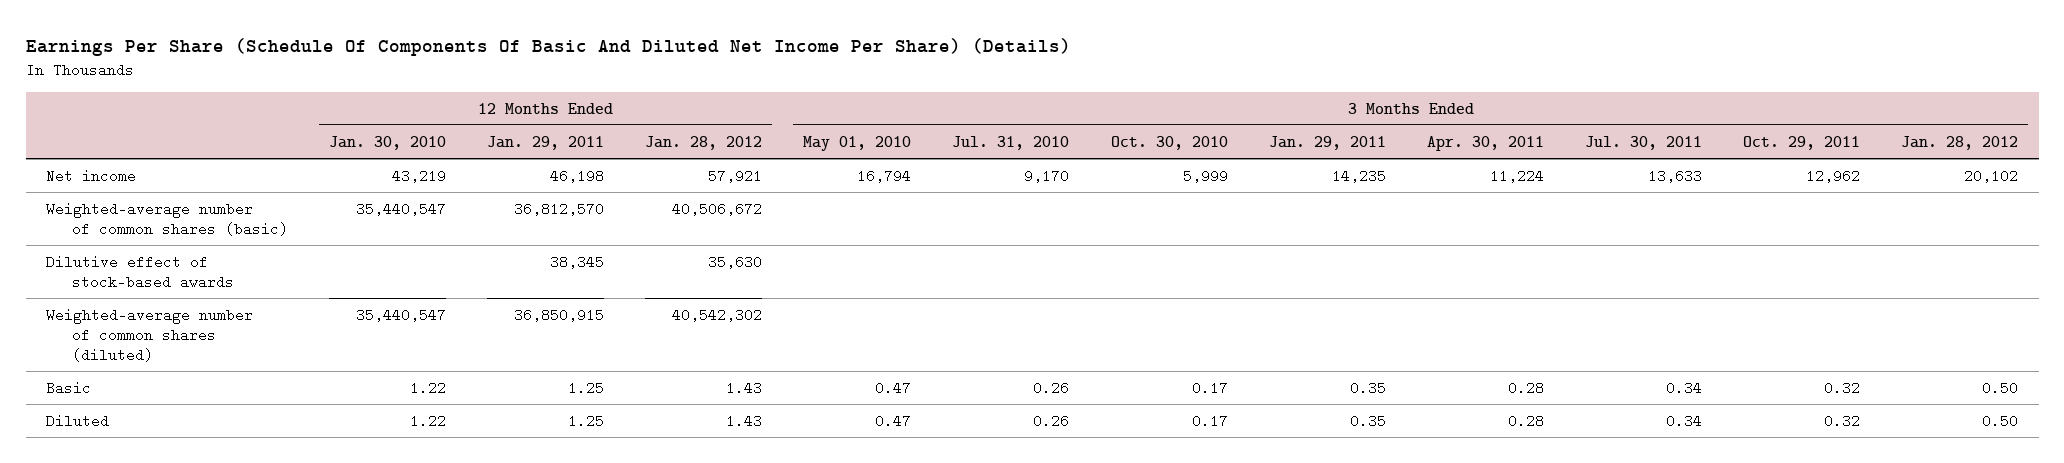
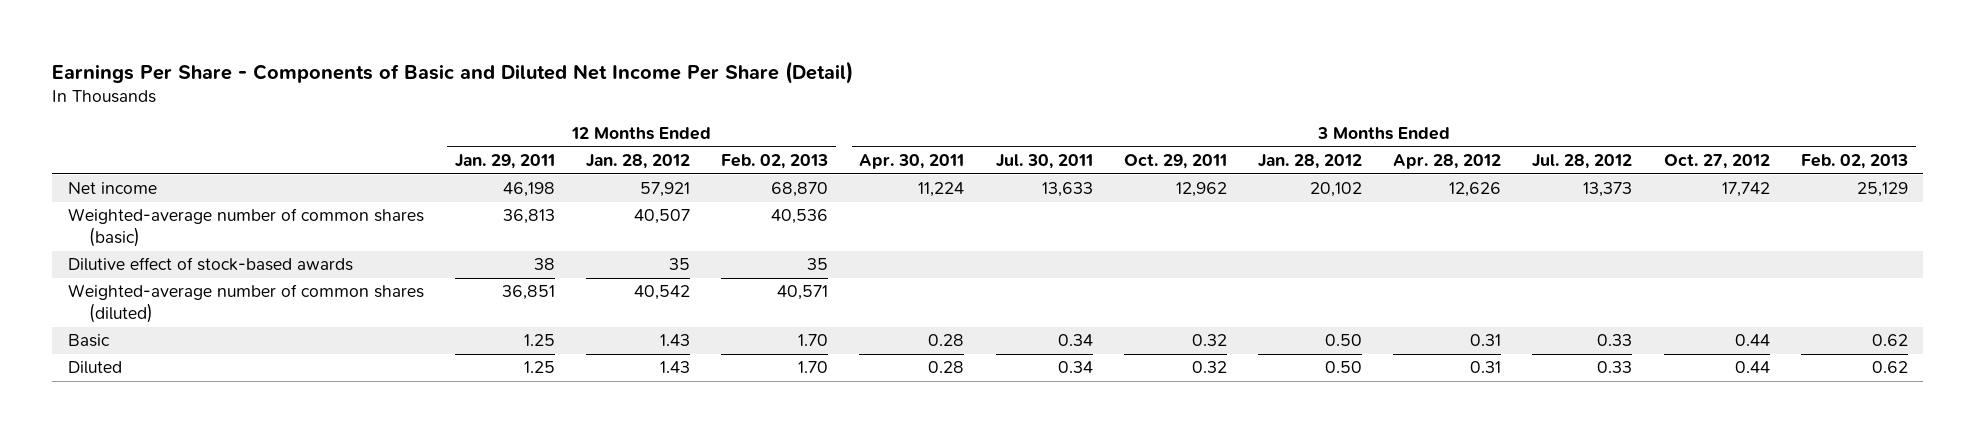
[25,38,1071,57] Earnings Per Share (Schedule Of Components Of Basic And Diluted Net Income Per Share) (Details) -> [52,61,854,85] Earnings Per Share - Components of Basic and Diluted Net Income Per Share (Detail)
[328,135,446,150] Jan. 30, 2010 -> none
[803,135,912,151] May 01, 2010 -> none
[952,135,1070,150] Jul. 31, 2010 -> none
[1110,135,1228,150] Oct. 30, 2010 -> none
[1268,135,1386,150] Jan. 29, 2011 -> none
none -> [721,154,829,170] Feb. 02, 2013
none -> [1393,154,1502,170] Apr. 28, 2012
none -> [1532,154,1633,170] Jul. 28, 2012
none -> [1663,154,1770,170] Oct. 27, 2012
none -> [1800,154,1908,170] Feb. 02, 2013
[514,201,605,216] 36,812,570 -> [502,209,555,225] 36,813
[672,201,763,216] 40,506,672 -> [634,209,691,225] 40,507
[550,254,605,269] 38,345 -> [533,258,555,271] 38
[708,254,763,269] 35,630 -> [669,258,691,271] 35
[514,307,605,322] 36,850,915 -> [501,285,555,301] 36,851
[672,307,763,322] 40,542,302 -> [634,285,691,301] 40,542

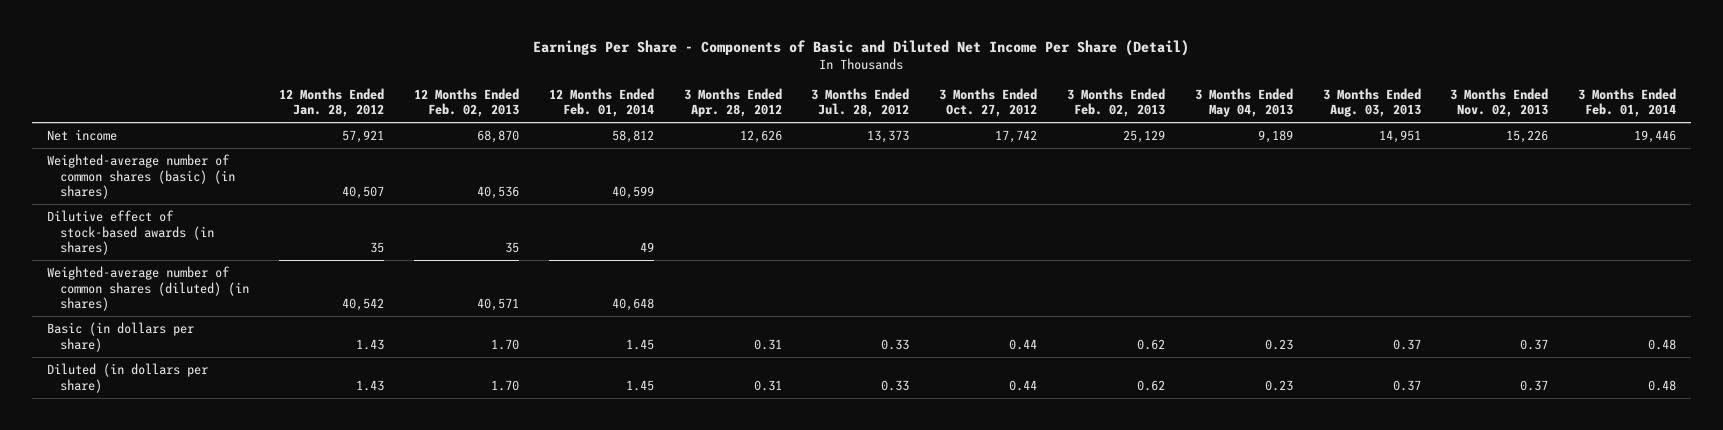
[454,154,555,170] Jan. 29, 2011 -> none
[859,154,965,170] Apr. 30, 2011 -> none
[995,154,1093,170] Jul. 30, 2011 -> none
[1123,154,1227,170] Oct. 29, 2011 -> none
[1257,154,1362,170] Jan. 28, 2012 -> none
none -> [548,87,654,118] 12 Months Ended Feb. 01, 2014
none -> [1194,87,1293,118] 3 Months Ended May 04, 2013
none -> [1322,87,1421,118] 3 Months Ended Aug. 03, 2013
none -> [1450,87,1549,118] 3 Months Ended Nov. 02, 2013
none -> [1578,87,1677,118] 3 Months Ended Feb. 01, 2014
[67,208,424,248] Weighted-average number of common shares (basic) -> [46,153,236,200] Weighted-average number of common shares (basic) (in shares)
[67,257,353,272] Dilutive effect of stock-based awards -> [46,209,215,256] Dilutive effect of stock-based awards (in shares)
[67,284,424,324] Weighted-average number of common shares (diluted) -> [46,265,250,312] Weighted-average number of common shares (diluted) (in shares)
[67,334,110,348] Basic -> [46,321,194,352] Basic (in dollars per share)
[67,361,122,375] Diluted -> [46,362,208,393] Diluted (in dollars per share)

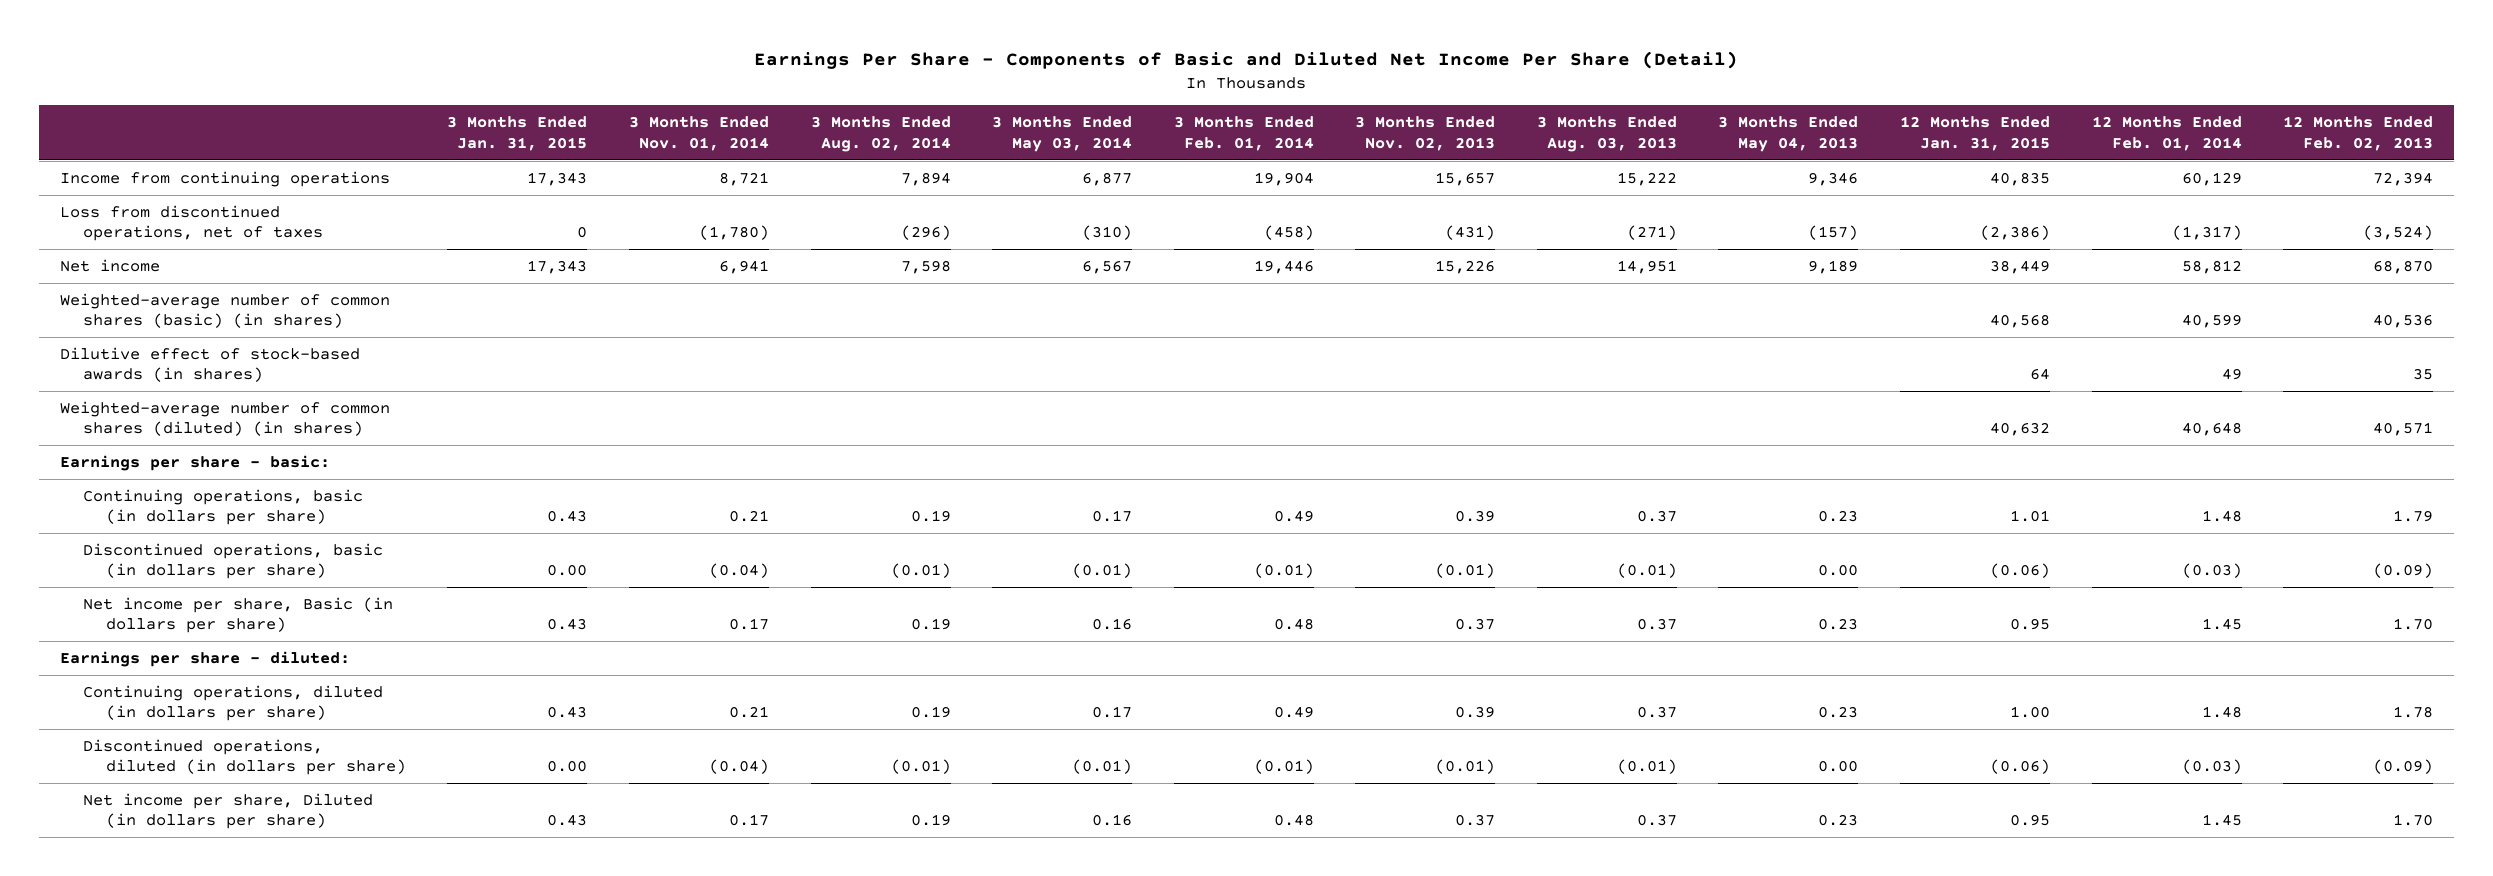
[279,87,385,118] 12 Months Ended Jan. 28, 2012 -> none
[683,87,782,118] 3 Months Ended Apr. 28, 2012 -> none
[811,87,910,118] 3 Months Ended Jul. 28, 2012 -> none
[939,87,1038,118] 3 Months Ended Oct. 27, 2012 -> none
[1066,87,1165,118] 3 Months Ended Feb. 02, 2013 -> none
none -> [447,116,588,151] 3 Months Ended Jan. 31, 2015
none -> [629,116,770,151] 3 Months Ended Nov. 01, 2014
none -> [810,116,951,152] 3 Months Ended Aug. 02, 2014
none -> [992,116,1133,152] 3 Months Ended May 03, 2014
none -> [1899,116,2050,151] 12 Months Ended Jan. 31, 2015
none -> [59,170,390,187] Income from continuing operations
none -> [59,204,323,242] Loss from discontinued operations, net of taxes
none -> [59,454,330,471] Earnings per share - basic:
none -> [82,488,363,526] Continuing operations, basic (in dollars per share)
none -> [82,542,383,580] Discontinued operations, basic (in dollars per share)
[46,321,194,352] Basic (in dollars per share) -> [82,596,393,634] Net income per share, Basic (in dollars per share)
none -> [59,650,350,667] Earnings per share - diluted:
none -> [82,684,383,722] Continuing operations, diluted (in dollars per share)
none -> [82,738,406,776] Discontinued operations, diluted (in dollars per share)
[46,362,208,393] Diluted (in dollars per share) -> [82,792,373,830] Net income per share, Diluted (in dollars per share)

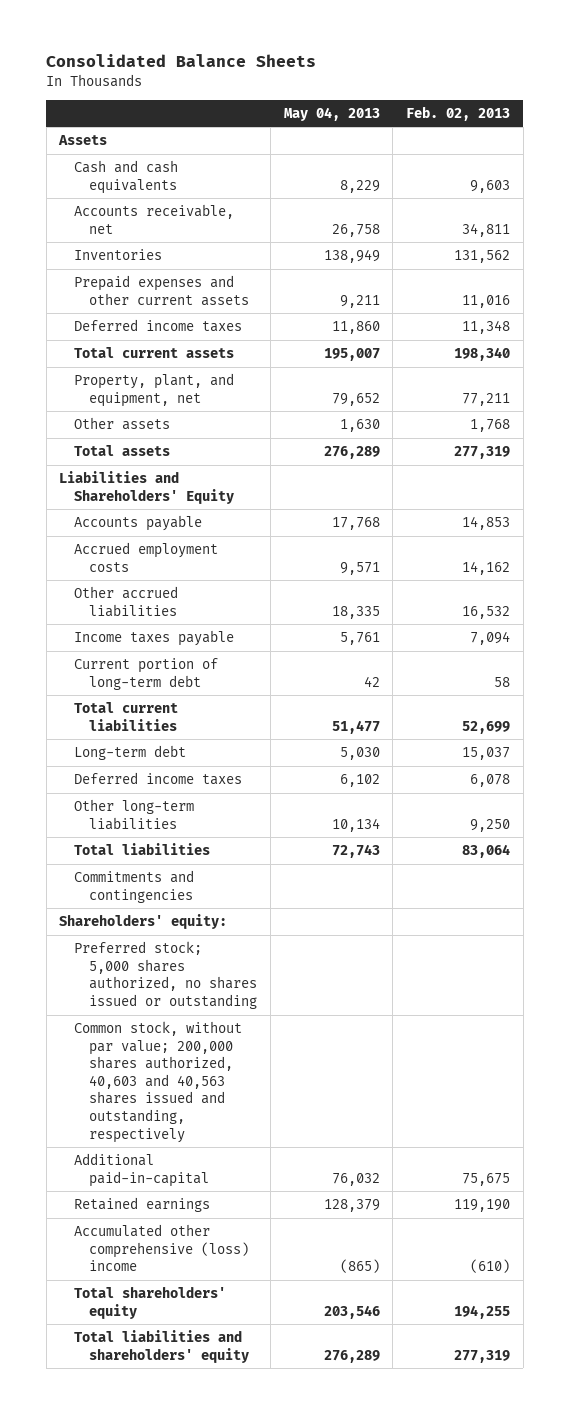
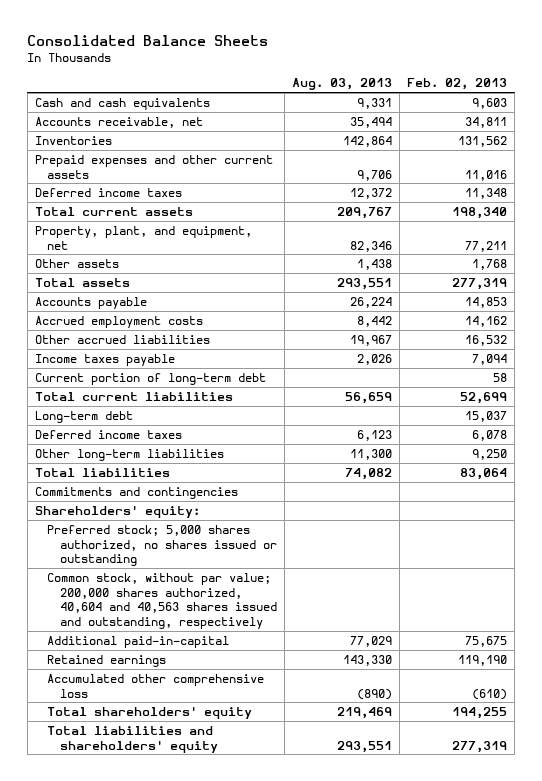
[283,106,380,121] May 04, 2013 -> none
none -> [291,78,392,91] Aug. 03, 2013
[58,135,108,146] Assets -> none
[59,471,235,504] Liabilities and Shareholders' Equity -> none
[74,1021,243,1143] Common stock, without par value; 200,000 shares authorized, 40,603 and 40,563 shares issued and outstanding, respectively -> [47,572,277,629] Common stock, without par value; 200,000 shares authorized, 40,604 and 40,563 shares issued and outstanding, respectively
[74,1224,250,1272] Accumulated other comprehensive (loss) income -> [47,673,265,698] Accumulated other comprehensive loss

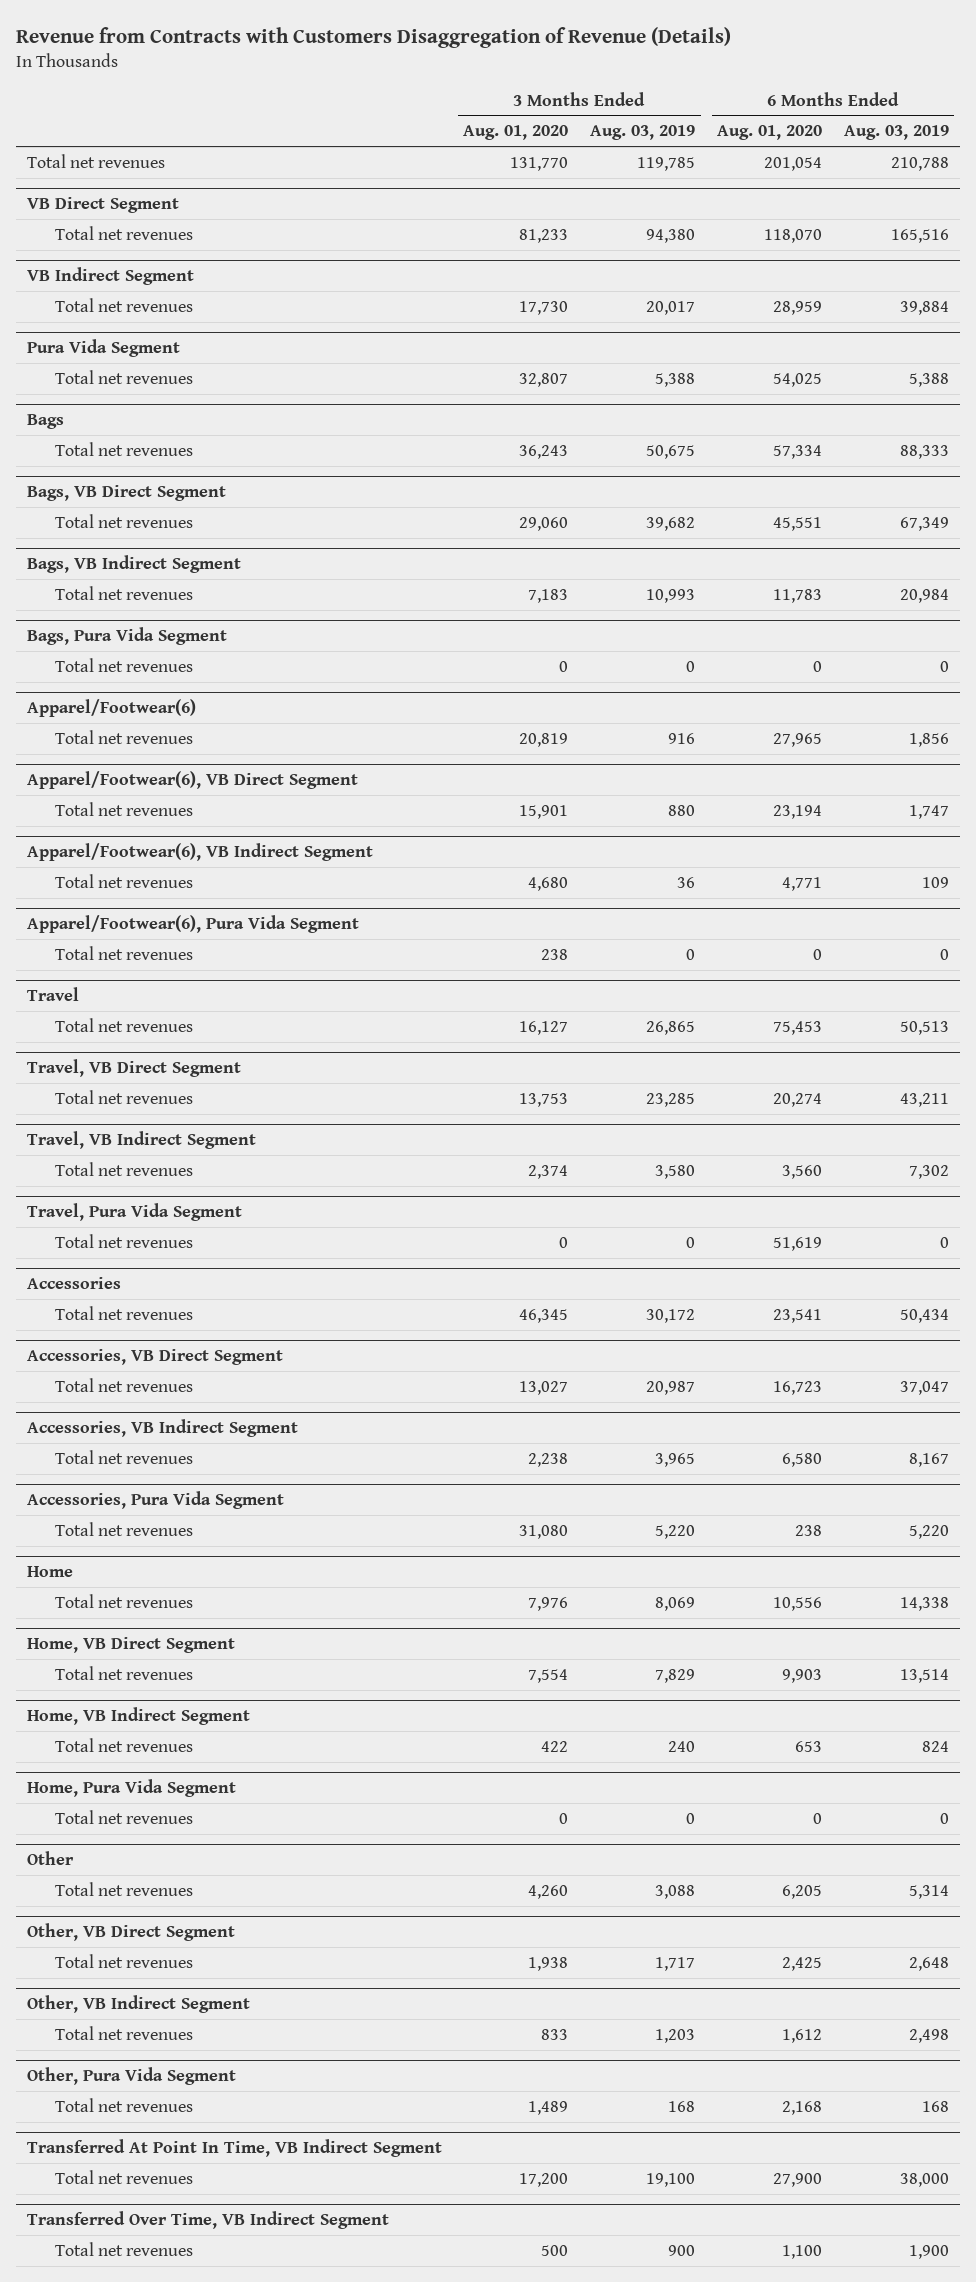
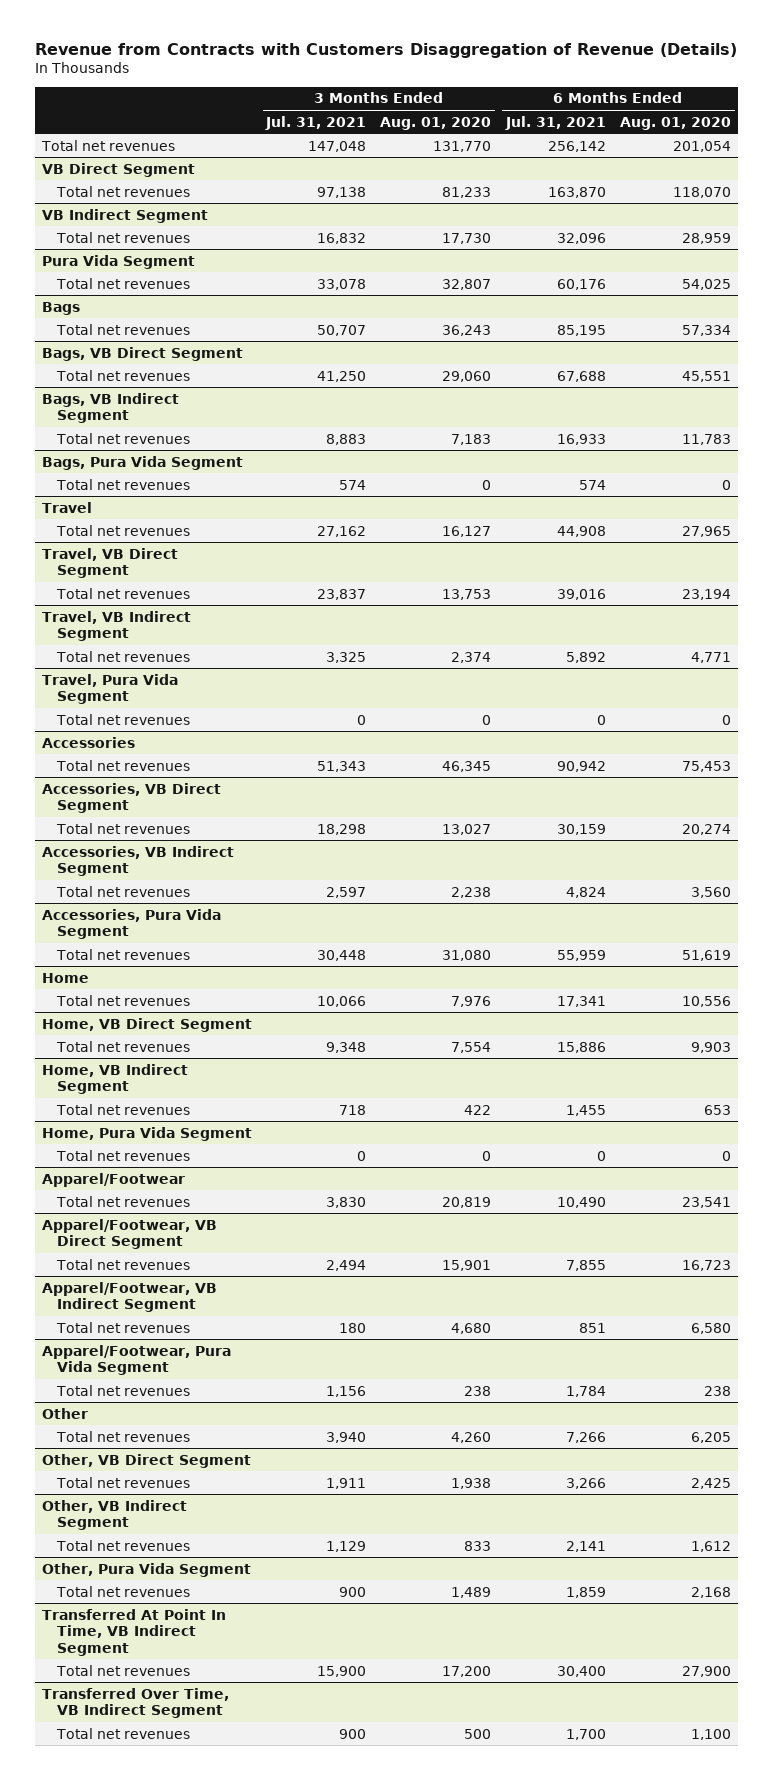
[590,125,696,141] Aug. 03, 2019 -> none
[843,125,949,141] Aug. 03, 2019 -> none
none -> [265,115,367,130] Jul. 31, 2021
none -> [504,115,606,130] Jul. 31, 2021
[26,698,196,717] Apparel/Footwear(6) -> none
[54,729,193,744] Total net revenues -> none
[26,770,358,789] Apparel/Footwear(6), VB Direct Segment -> none
[54,801,193,816] Total net revenues -> none
[26,842,373,861] Apparel/Footwear(6), VB Indirect Segment -> none
[54,873,193,888] Total net revenues -> none
[26,914,359,933] Apparel/Footwear(6), Pura Vida Segment -> none
[54,945,193,960] Total net revenues -> none
[773,1020,823,1035] 75,453 -> [682,525,732,537] 27,965
[773,1092,823,1107] 20,274 -> [682,588,732,600] 23,194
[782,1164,823,1179] 3,560 -> [691,651,732,663] 4,771
[773,1236,823,1251] 51,619 -> [722,714,732,725] 0
[773,1308,823,1323] 23,541 -> [682,760,732,772] 75,453
[773,1380,823,1395] 16,723 -> [682,823,732,835] 20,274
[782,1452,823,1467] 6,580 -> [691,886,732,898] 3,560
[795,1524,823,1536] 238 -> [682,949,732,961] 51,619
none -> [41,1172,185,1187] Apparel/Footwear
none -> [56,1195,191,1207] Total net revenues
none -> [41,1218,217,1250] Apparel/Footwear, VB Direct Segment
none -> [56,1258,191,1270] Total net revenues
none -> [41,1281,217,1313] Apparel/Footwear, VB Indirect Segment
none -> [56,1321,191,1333] Total net revenues
none -> [41,1344,231,1376] Apparel/Footwear, Pura Vida Segment
none -> [56,1384,191,1396] Total net revenues

